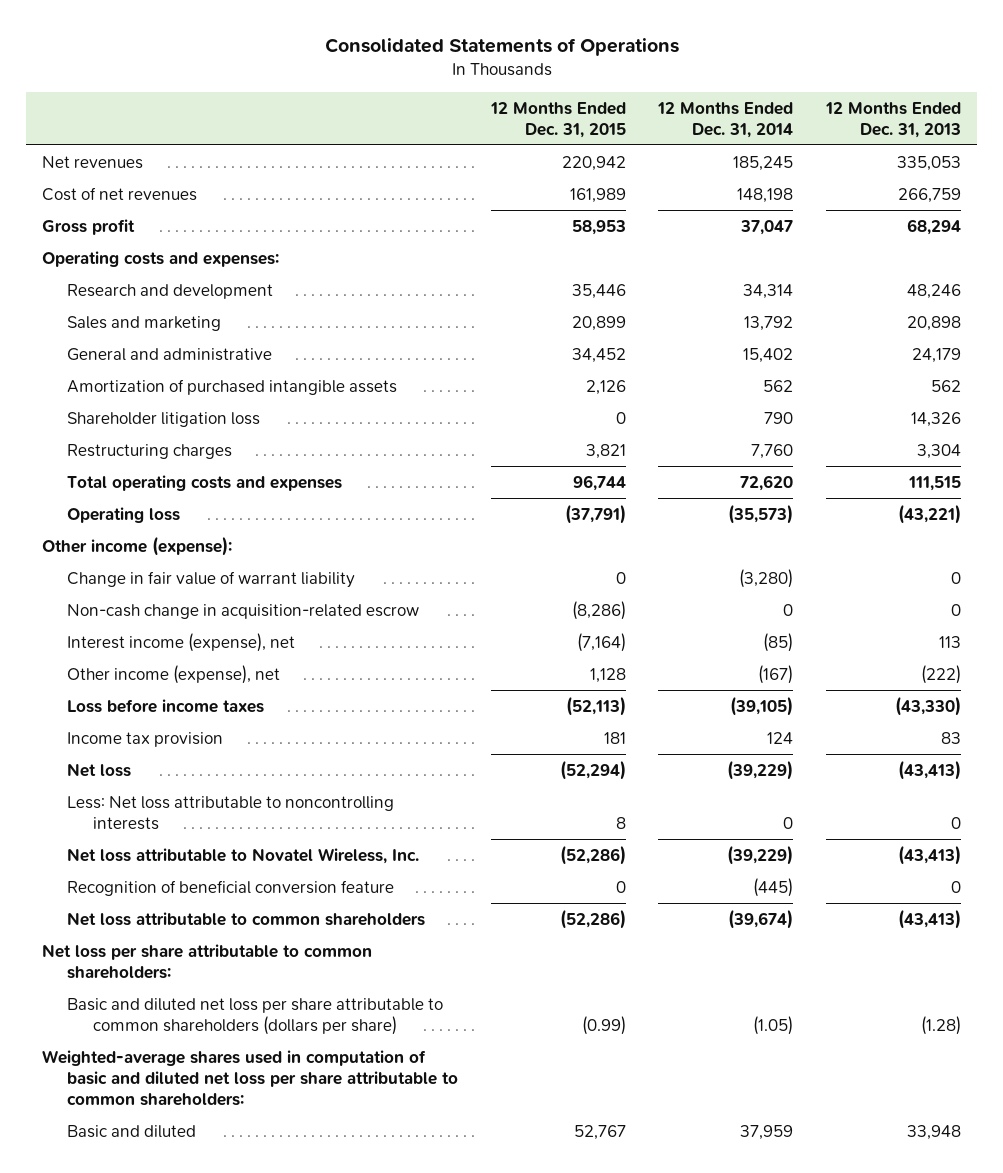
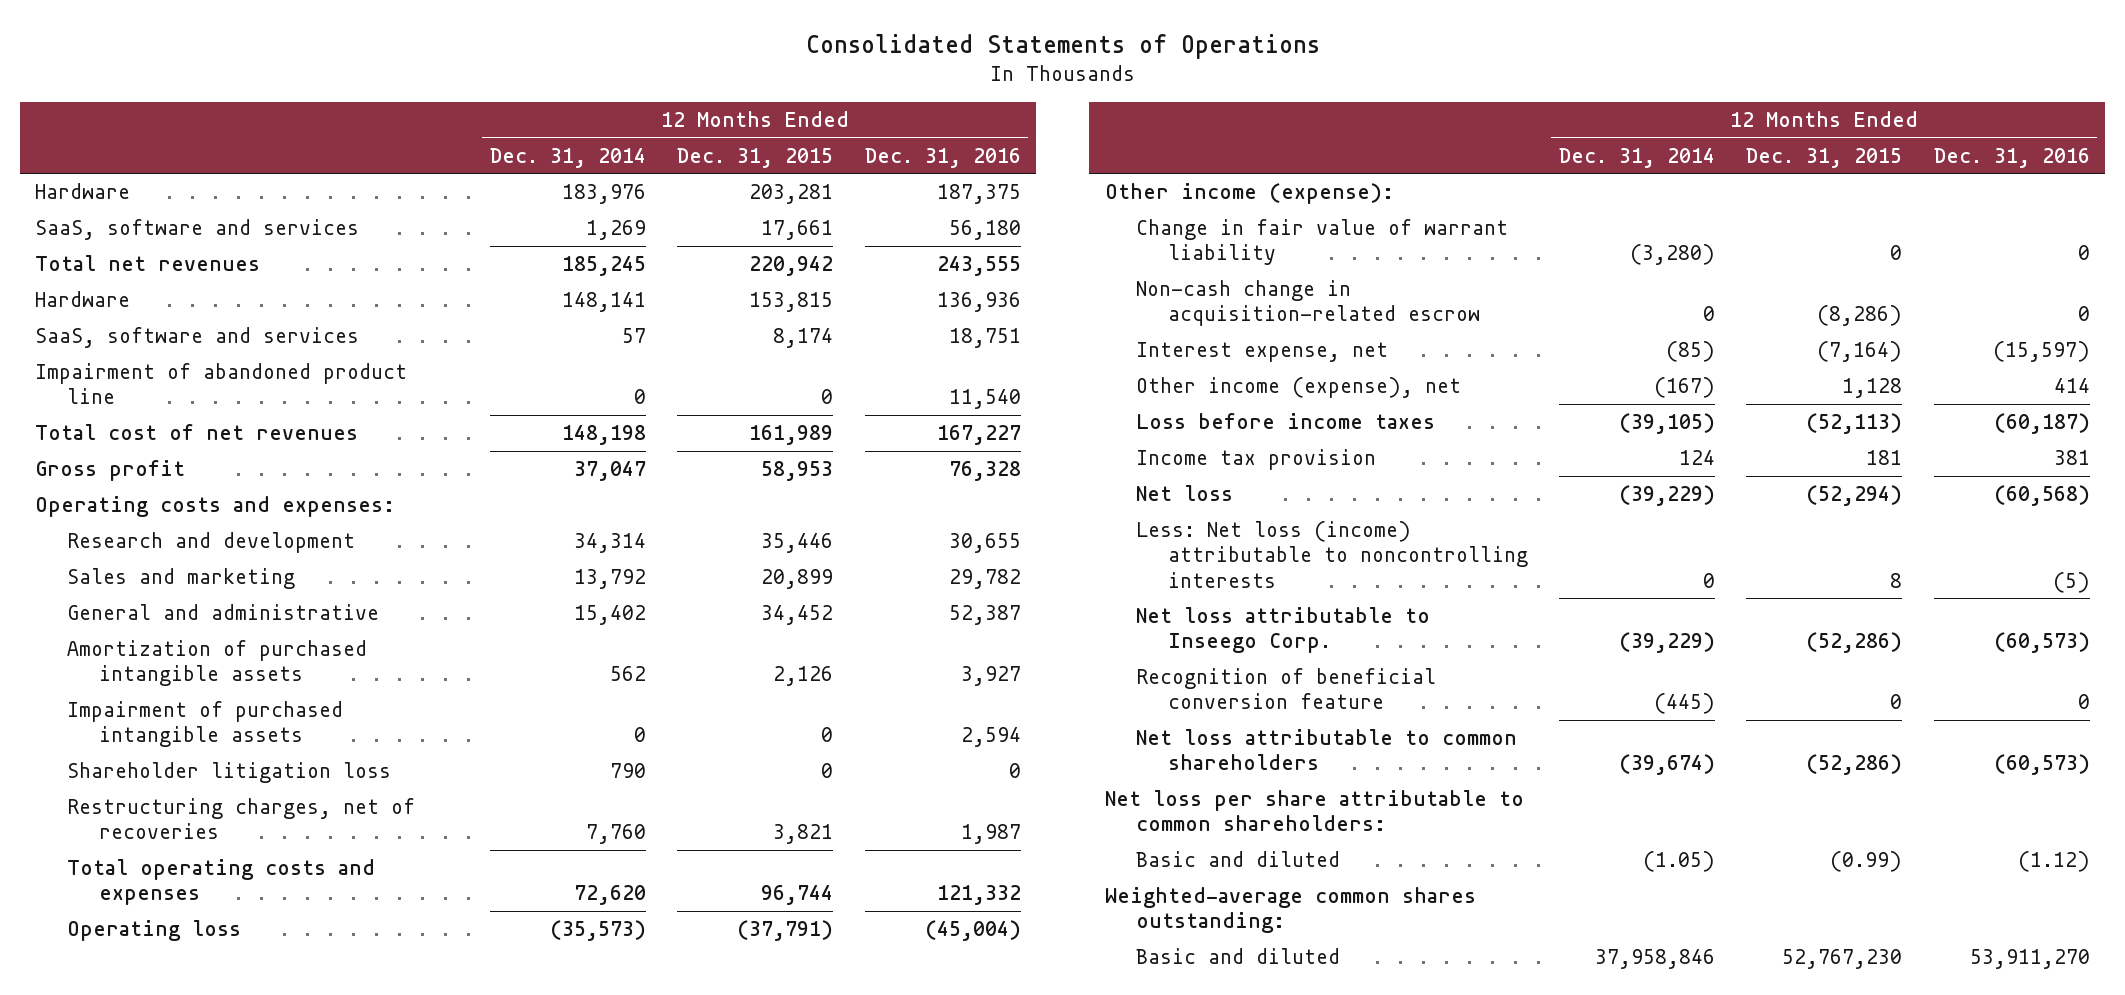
[824,101,961,138] 12 Months Ended Dec. 31, 2013 -> none
none -> [864,147,1021,168] Dec. 31, 2016
none -> [35,183,131,200] Hardware
none -> [35,219,360,241] SaaS, software and services
[42,155,144,169] Net revenues -> [35,255,261,272] Total net revenues
none -> [35,291,131,308] Hardware
none -> [35,327,360,349] SaaS, software and services
none -> [35,363,408,405] Impairment of abandoned product line
[42,186,198,201] Cost of net revenues -> [35,424,359,441] Total cost of net revenues
none -> [67,701,344,748] Impairment of purchased intangible assets
[67,443,233,459] Restructuring charges -> [67,798,416,840] Restructuring charges, net of recoveries
[67,632,296,652] Interest income (expense), net -> [1136,342,1389,363] Interest expense, net
[67,795,395,830] Less: Net loss attributable to noncontrolling interests -> [1136,521,1529,588] Less: Net loss (income) attributable to noncontrolling interests
[67,847,420,864] Net loss attributable to Novatel Wireless, Inc. -> [1136,607,1431,654] Net loss attributable to Inseego Corp.
[67,997,444,1035] Basic and diluted net loss per share attributable to common shareholders (dollars per share) -> [1136,851,1341,868] Basic and diluted
[42,1049,459,1106] Weighted-average shares used in computation of basic and diluted net loss per share attributable to common shareholders: -> [1104,887,1476,934] Weighted-average common shares outstanding:
[573,1124,626,1140] 52,767 -> [1782,949,1903,970] 52,767,230
[740,1124,794,1140] 37,959 -> [1595,949,1716,970] 37,958,846

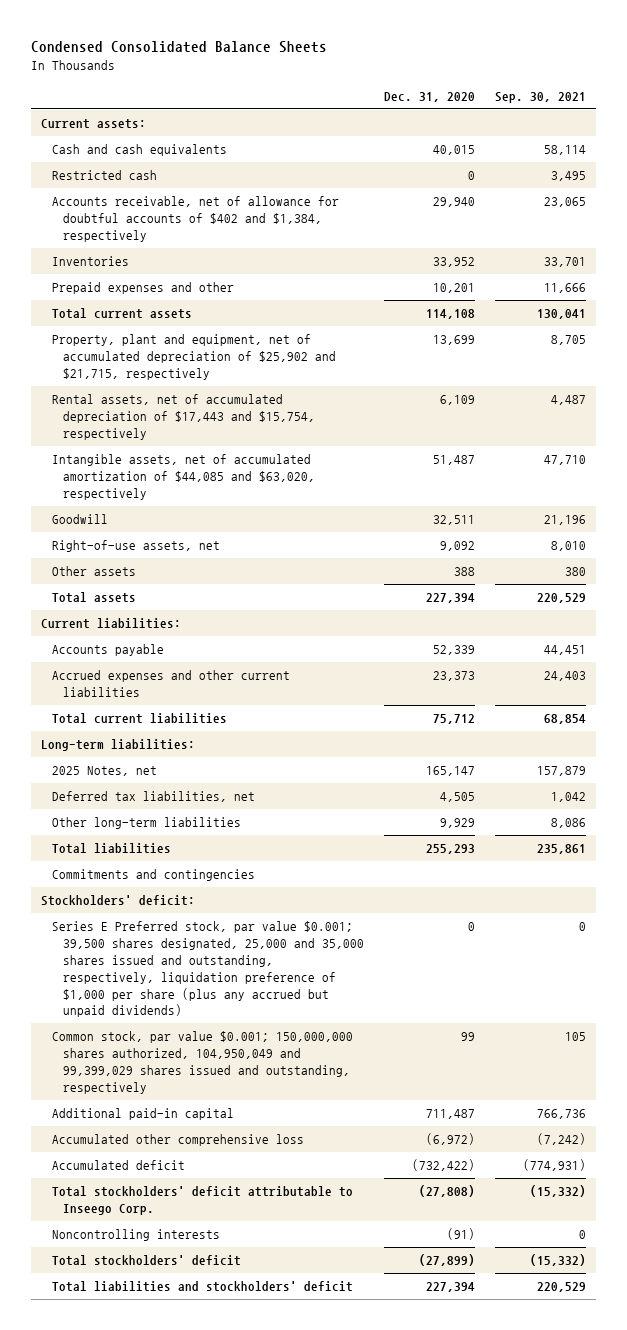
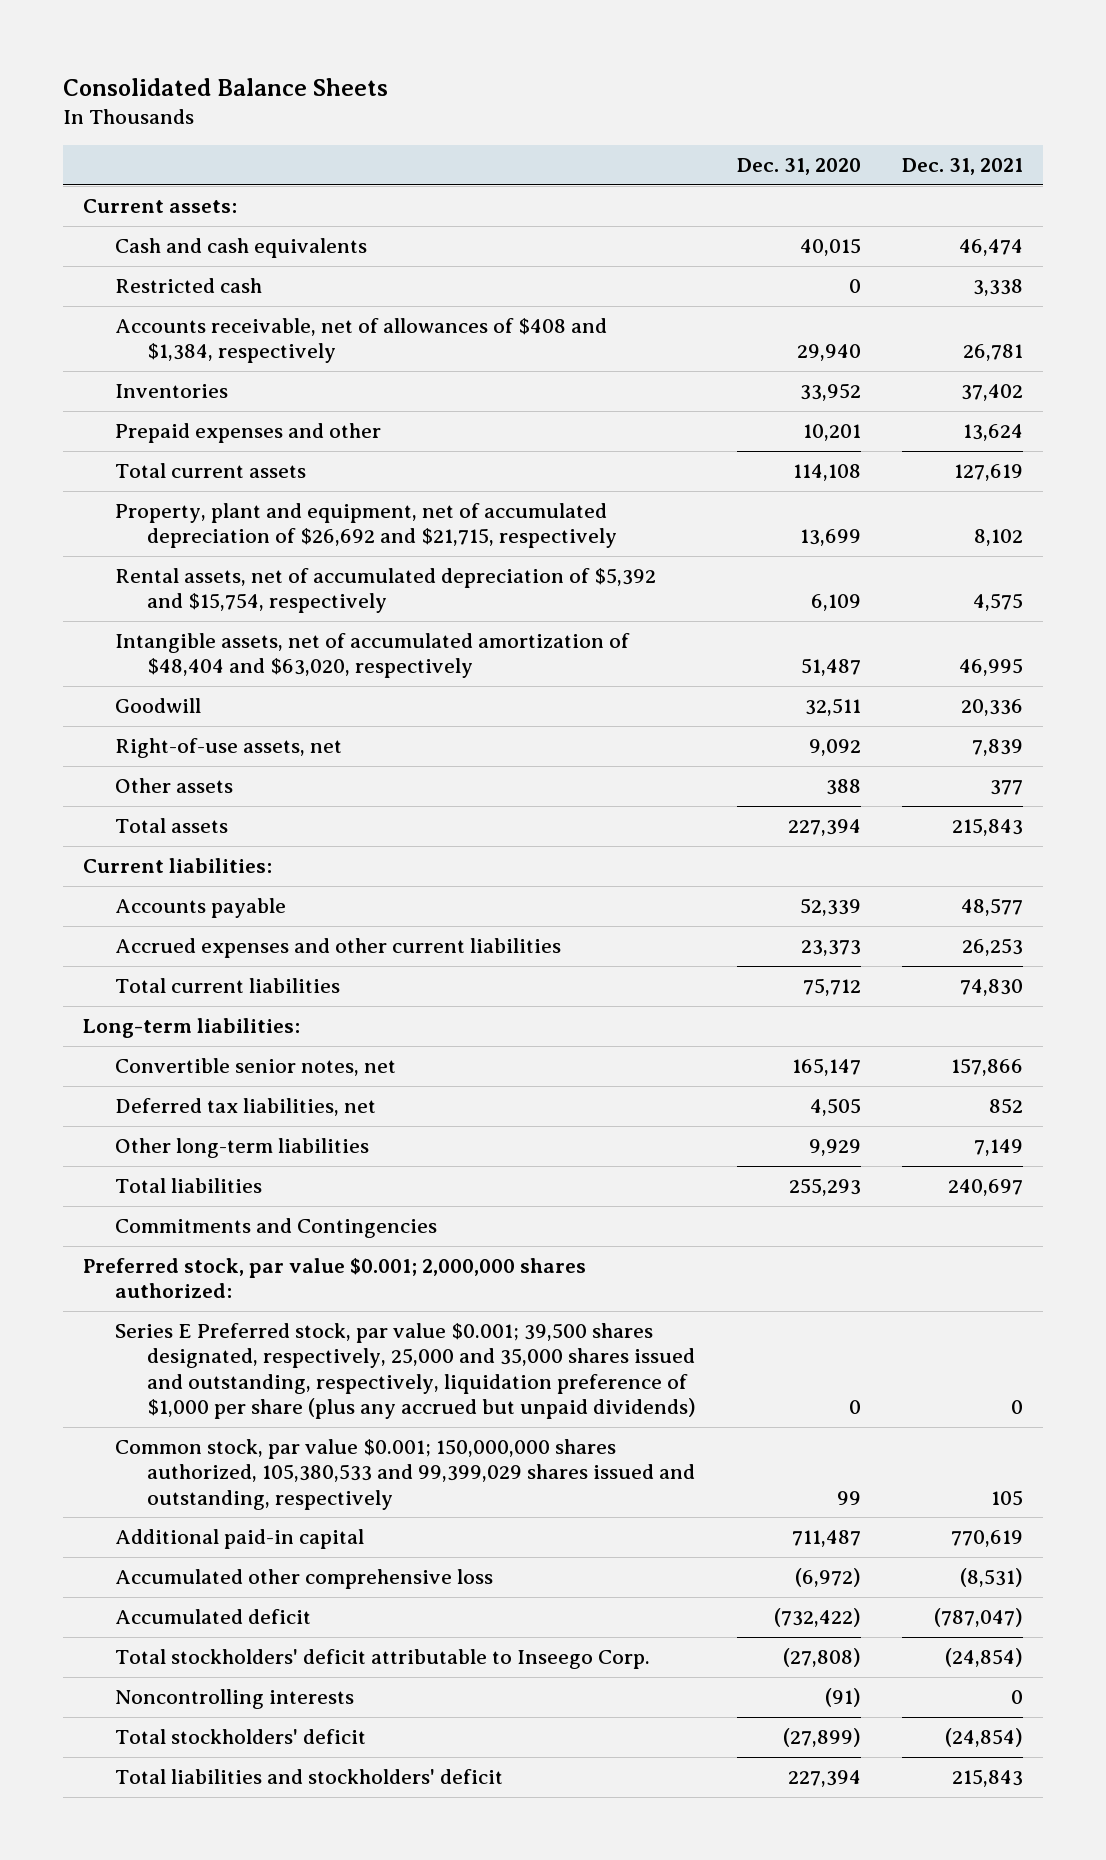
[31,41,328,54] Condensed Consolidated Balance Sheets -> [62,77,388,96] Consolidated Balance Sheets
[495,91,587,103] Sep. 30, 2021 -> none
none -> [901,158,1023,176] Dec. 31, 2021
[52,196,340,243] Accounts receivable, net of allowance for doubtful accounts of $402 and $1,384, respectively -> [115,318,608,364] Accounts receivable, net of allowances of $408 and $1,384, respectively
[52,334,337,381] Property, plant and equipment, net of accumulated depreciation of $25,902 and $21,715, respectively -> [115,503,618,549] Property, plant and equipment, net of accumulated depreciation of $26,692 and $21,715, respectively
[52,394,316,441] Rental assets, net of accumulated depreciation of $17,443 and $15,754, respectively -> [115,568,657,614] Rental assets, net of accumulated depreciation of $5,392 and $15,754, respectively
[52,454,316,501] Intangible assets, net of accumulated amortization of $44,085 and $63,020, respectively -> [115,633,631,679] Intangible assets, net of accumulated amortization of $48,404 and $63,020, respectively
[52,766,158,777] 2025 Notes, net -> [115,1058,397,1077] Convertible senior notes, net
[41,895,196,907] Stockholders' deficit: -> none
[52,869,256,882] Commitments and contingencies -> [115,1218,438,1239] Commitments and Contingencies
none -> [83,1258,587,1299] Preferred stock, par value $0.001; 2,000,000 shares authorized:
[52,921,365,1018] Series E Preferred stock, par value $0.001; 39,500 shares designated, 25,000 and 35,000 shares issued and outstanding, respectively, liquidation preference of $1,000 per share (plus any accrued but unpaid dividends) -> [115,1323,697,1420] Series E Preferred stock, par value $0.001; 39,500 shares designated, respectively, 25,000 and 35,000 shares issued and outstanding, respectively, liquidation preference of $1,000 per share (plus any accrued but unpaid dividends)
[52,1031,354,1094] Common stock, par value $0.001; 150,000,000 shares authorized, 104,950,049 and 99,399,029 shares issued and outstanding, respectively -> [115,1439,696,1510] Common stock, par value $0.001; 150,000,000 shares authorized, 105,380,533 and 99,399,029 shares issued and outstanding, respectively

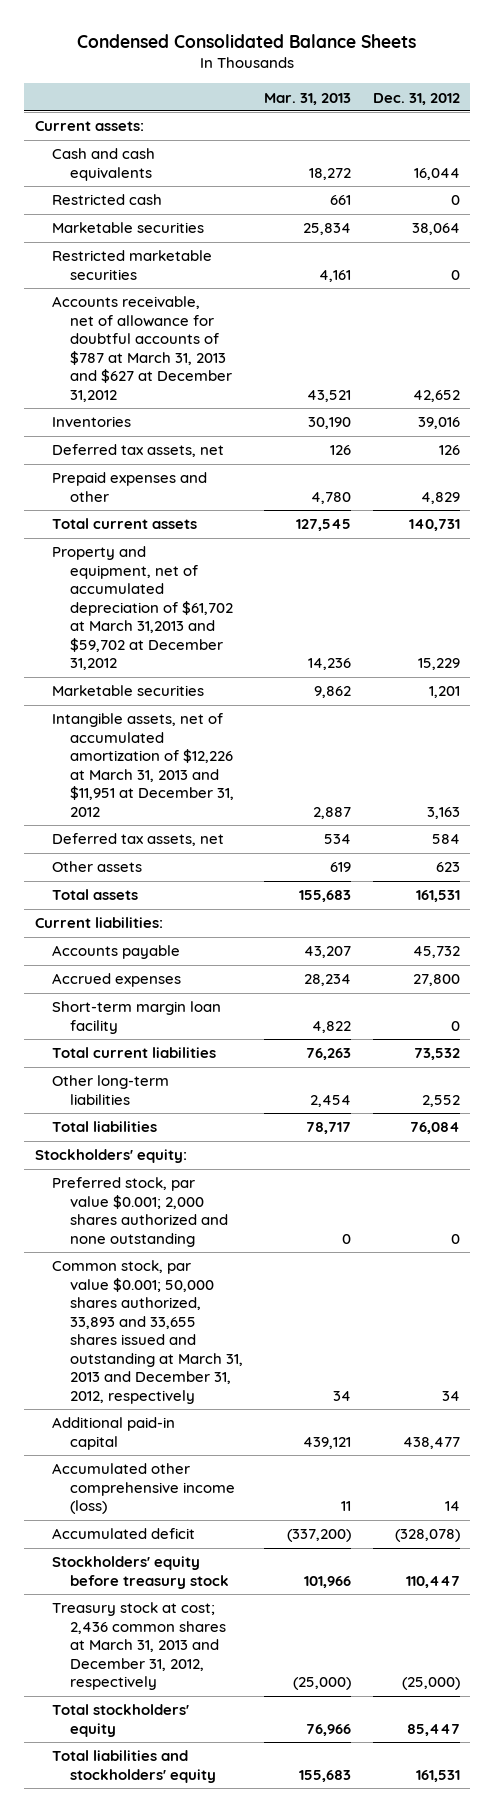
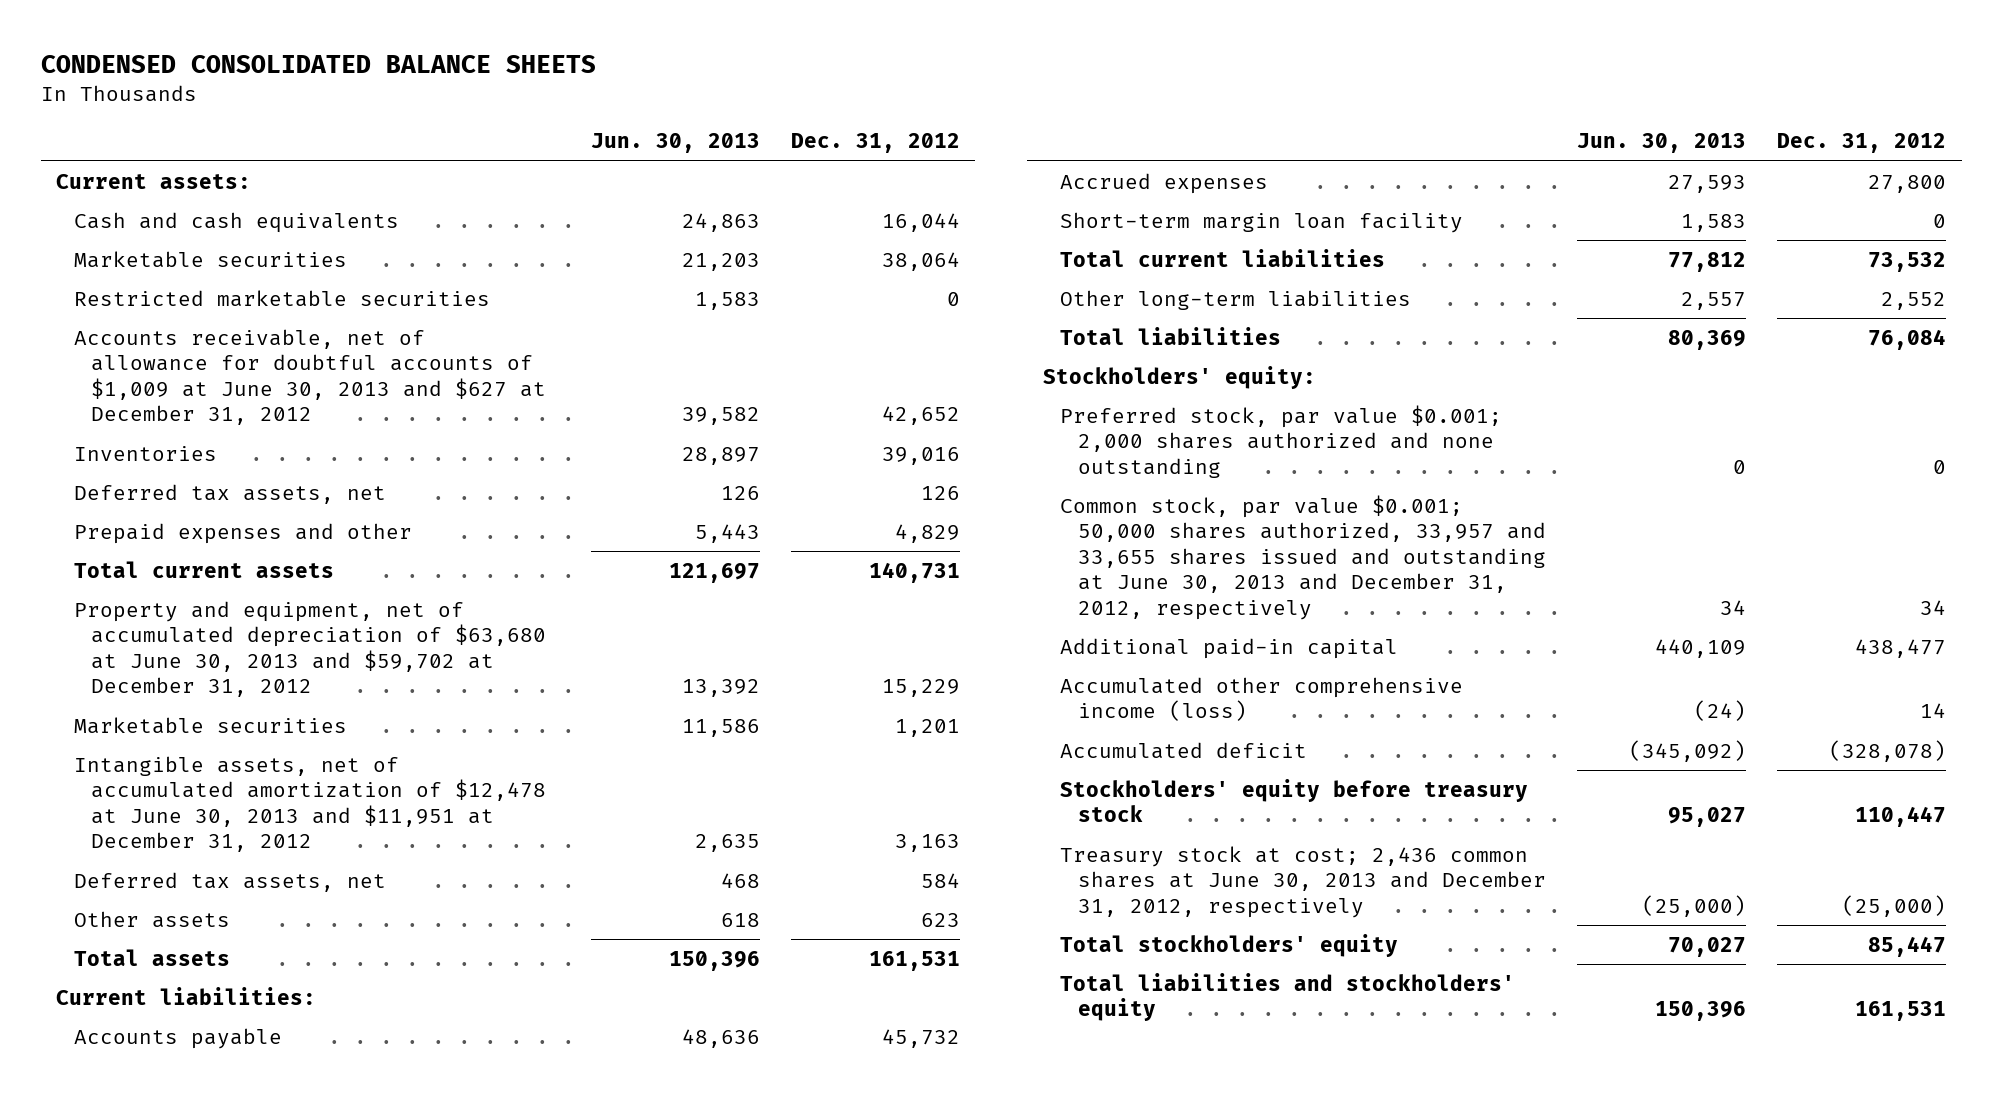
[77,33,417,48] Condensed Consolidated Balance Sheets -> [40,54,596,73] CONDENSED CONSOLIDATED BALANCE SHEETS
[264,92,352,105] Mar. 31, 2013 -> none
none -> [590,133,760,154] Jun. 30, 2013
[52,194,163,206] Restricted cash -> none
[52,296,232,402] Accounts receivable, net of allowance for doubtful accounts of $787 at March 31, 2013 and $627 at December 31,2012 -> [73,328,547,426] Accounts receivable, net of allowance for doubtful accounts of $1,009 at June 30, 2013 and $627 at December 31, 2012
[52,546,233,671] Property and equipment, net of accumulated depreciation of $61,702 at March 31,2013 and $59,702 at December 31,2012 -> [73,600,547,698] Property and equipment, net of accumulated depreciation of $63,680 at June 30, 2013 and $59,702 at December 31, 2012
[52,713,234,817] Intangible assets, net of accumulated amortization of $12,226 at March 31, 2013 and $11,951 at December 31, 2012 -> [73,755,547,853] Intangible assets, net of accumulated amortization of $12,478 at June 30, 2013 and $11,951 at December 31, 2012
[52,1260,243,1404] Common stock, par value $0.001; 50,000 shares authorized, 33,893 and 33,655 shares issued and outstanding at March 31, 2013 and December 31, 2012, respectively -> [1060,494,1546,620] Common stock, par value $0.001; 50,000 shares authorized, 33,957 and 33,655 shares issued and outstanding at June 30, 2013 and December 31, 2012, respectively
[52,1602,226,1691] Treasury stock at cost; 2,436 common shares at March 31, 2013 and December 31, 2012, respectively -> [1060,845,1546,918] Treasury stock at cost; 2,436 common shares at June 30, 2013 and December 31, 2012, respectively

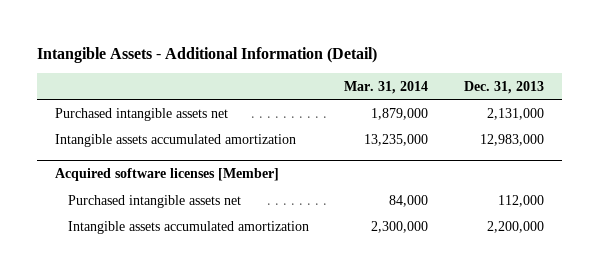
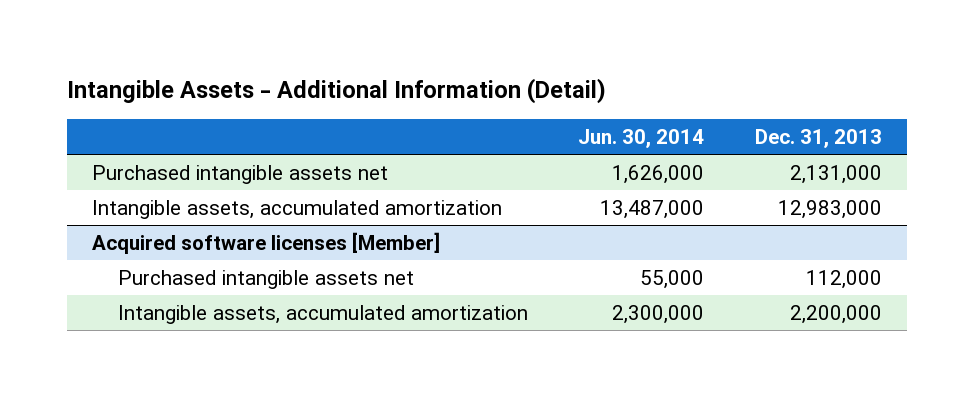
[344,80,429,94] Mar. 31, 2014 -> none
none -> [578,128,705,148] Jun. 30, 2014
[55,133,297,147] Intangible assets accumulated amortization -> [91,199,502,219] Intangible assets, accumulated amortization
[67,220,309,234] Intangible assets accumulated amortization -> [117,304,528,324] Intangible assets, accumulated amortization

